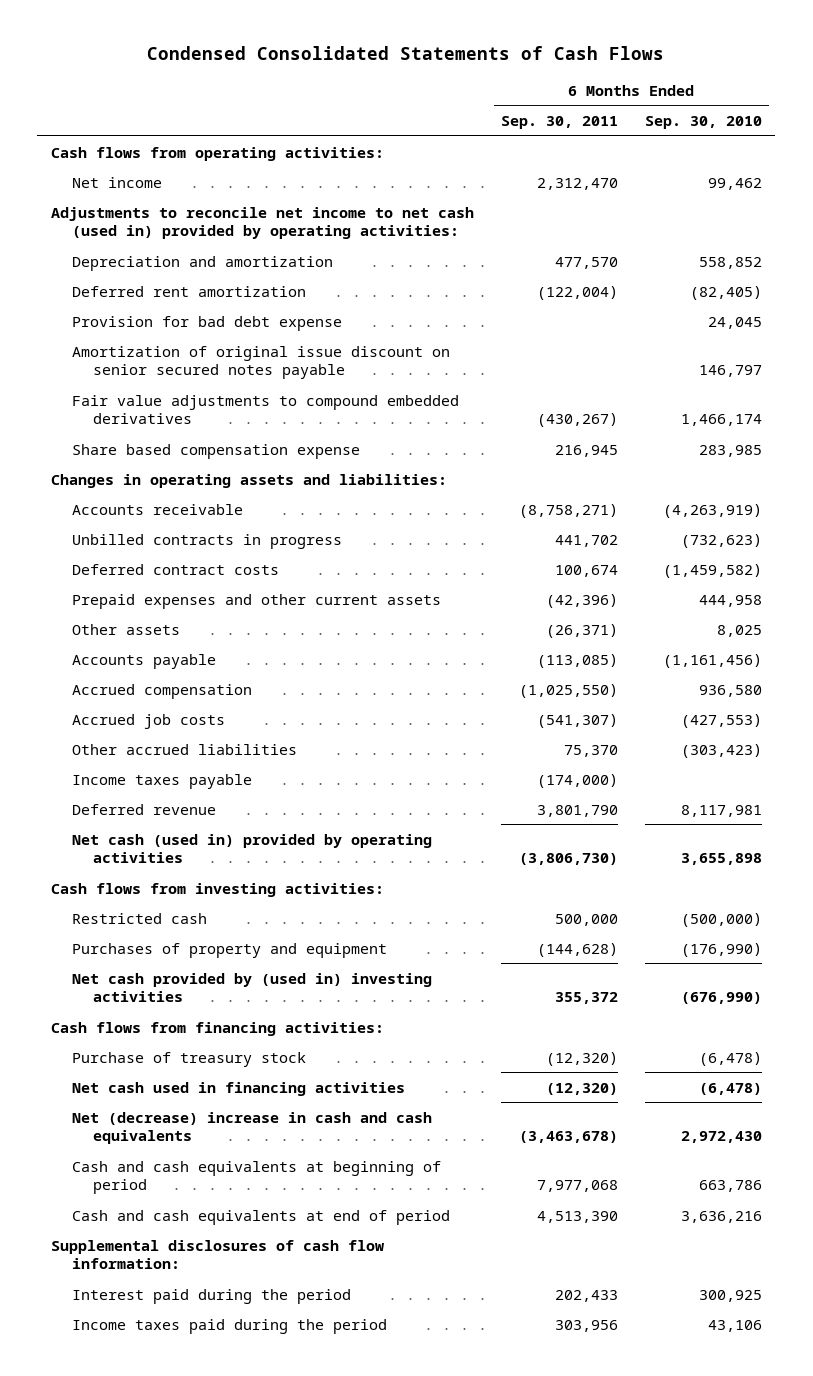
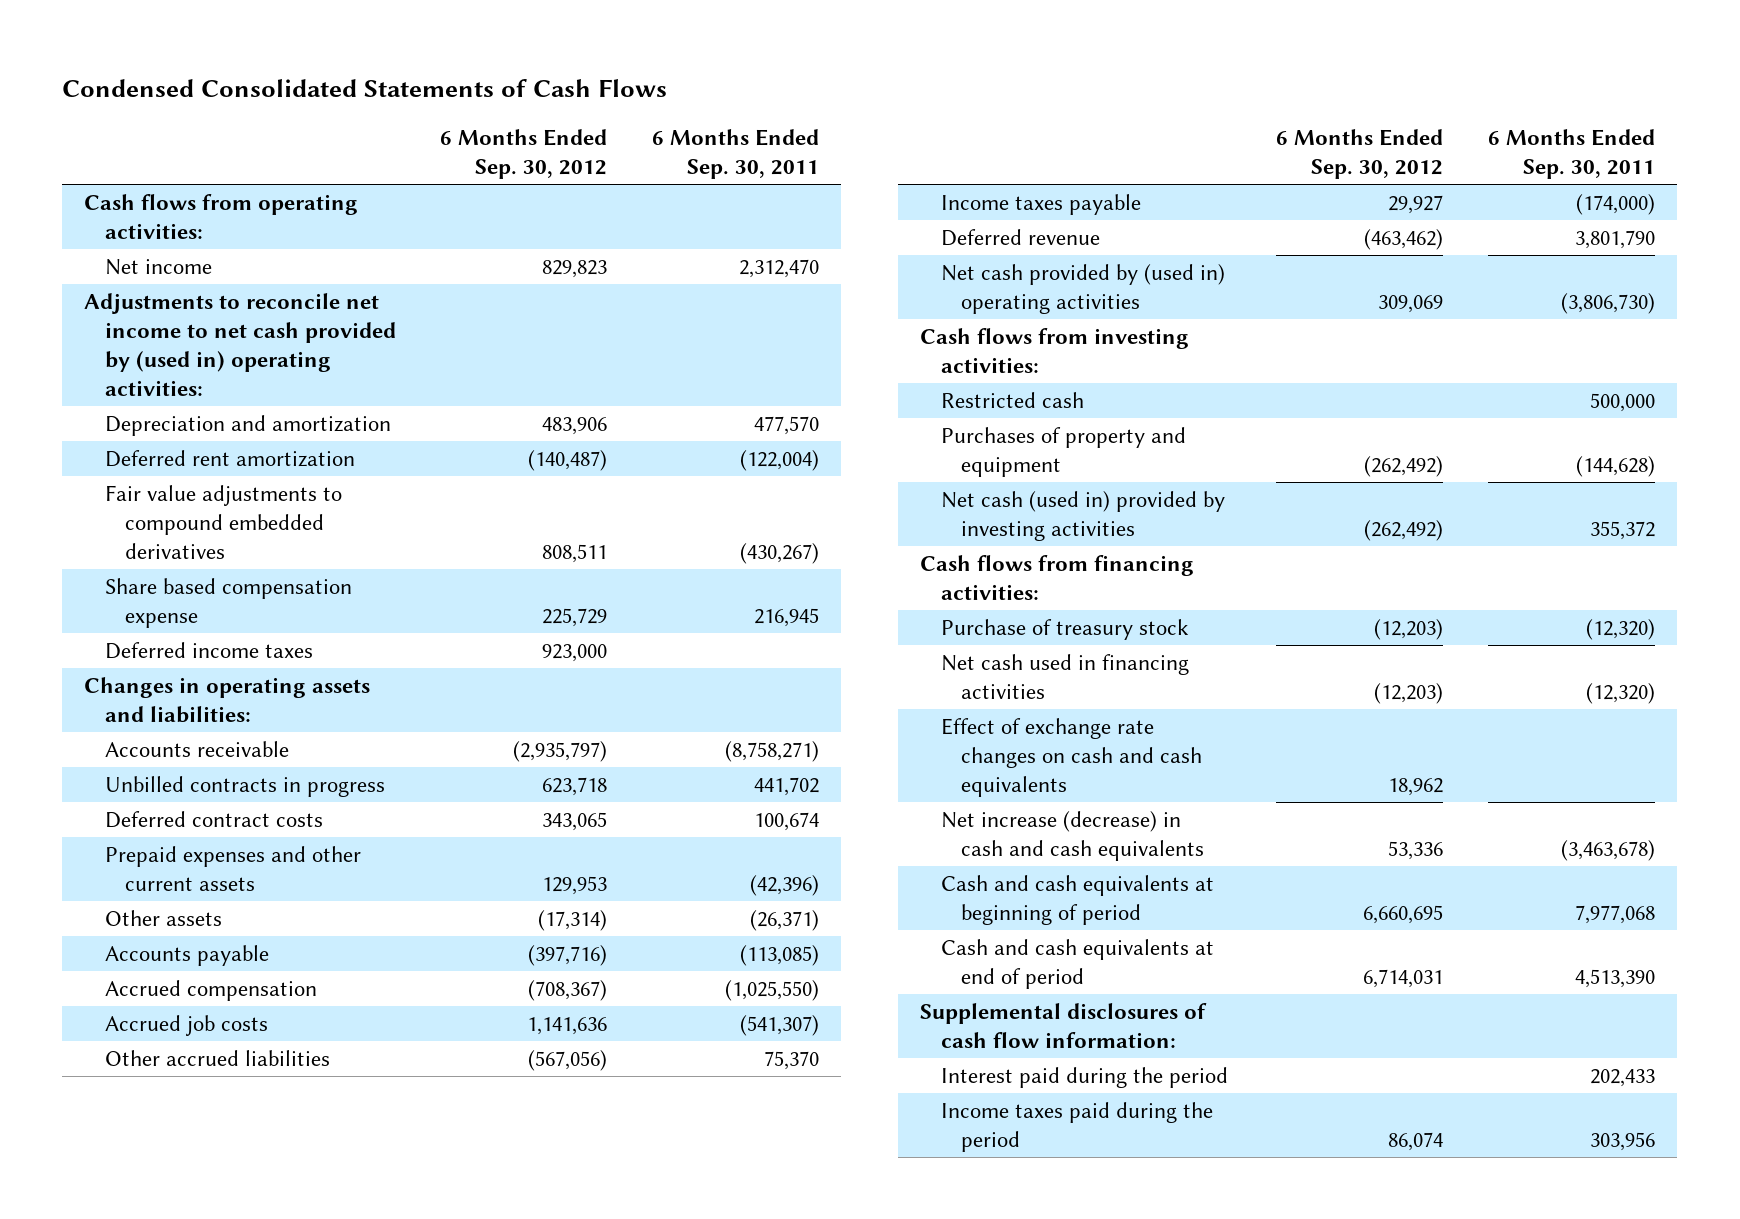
[644,116,762,130] Sep. 30, 2010 -> none
none -> [440,129,608,180] 6 Months Ended Sep. 30, 2012
[50,206,474,240] Adjustments to reconcile net income to net cash (used in) provided by operating activities: -> [84,293,396,396] Adjustments to reconcile net income to net cash provided by (used in) operating activities:
[71,315,342,331] Provision for bad debt expense -> none
[71,345,450,380] Amortization of original issue discount on senior secured notes payable -> none
none -> [104,642,313,660] Deferred income taxes
[71,833,432,864] Net cash (used in) provided by operating activities -> [940,264,1225,314] Net cash provided by (used in) operating activities
[71,972,432,1003] Net cash provided by (used in) investing activities -> [940,491,1225,541] Net cash (used in) provided by investing activities
none -> [940,718,1203,797] Effect of exchange rate changes on cash and cash equivalents
[71,1111,432,1145] Net (decrease) increase in cash and cash equivalents -> [940,811,1205,861] Net increase (decrease) in cash and cash equivalents

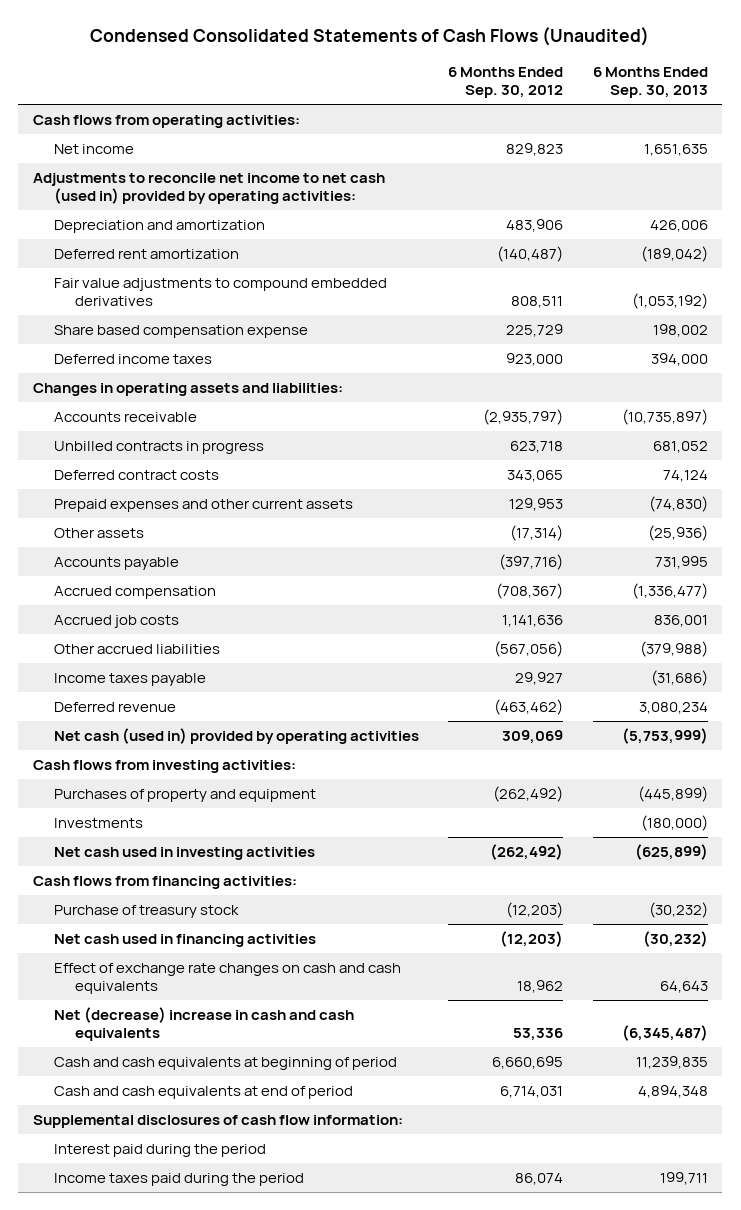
[62,79,668,98] Condensed Consolidated Statements of Cash Flows -> [90,26,650,46] Condensed Consolidated Statements of Cash Flows (Unaudited)
[652,129,820,180] 6 Months Ended Sep. 30, 2011 -> none
none -> [592,67,708,99] 6 Months Ended Sep. 30, 2013
[84,293,396,396] Adjustments to reconcile net income to net cash provided by (used in) operating activities: -> [33,172,386,205] Adjustments to reconcile net income to net cash (used in) provided by operating activities:
[940,264,1225,314] Net cash provided by (used in) operating activities -> [54,727,420,744] Net cash (used in) provided by operating activities
[940,392,1084,409] Restricted cash -> none
none -> [54,817,144,828] Investments
[940,491,1225,541] Net cash (used in) provided by investing activities -> [54,846,316,860] Net cash used in investing activities
[940,811,1205,861] Net increase (decrease) in cash and cash equivalents -> [54,1006,355,1042] Net (decrease) increase in cash and cash equivalents

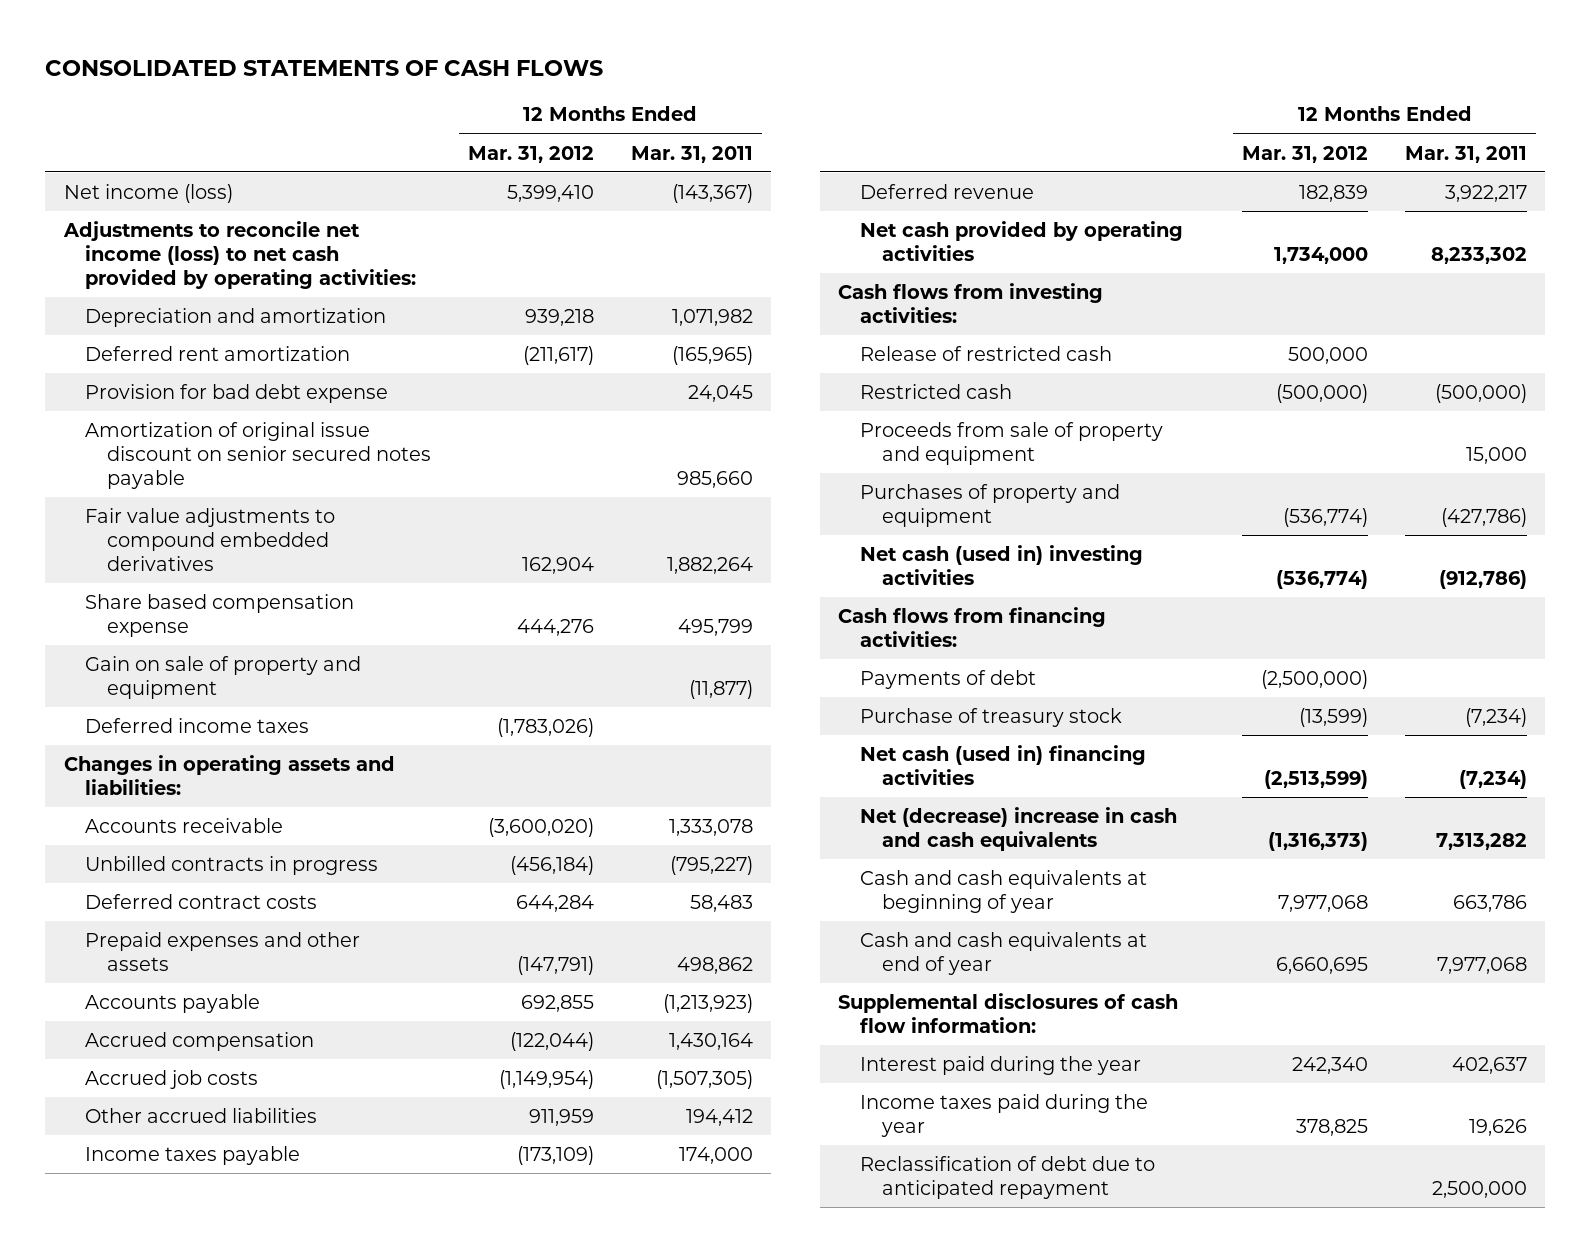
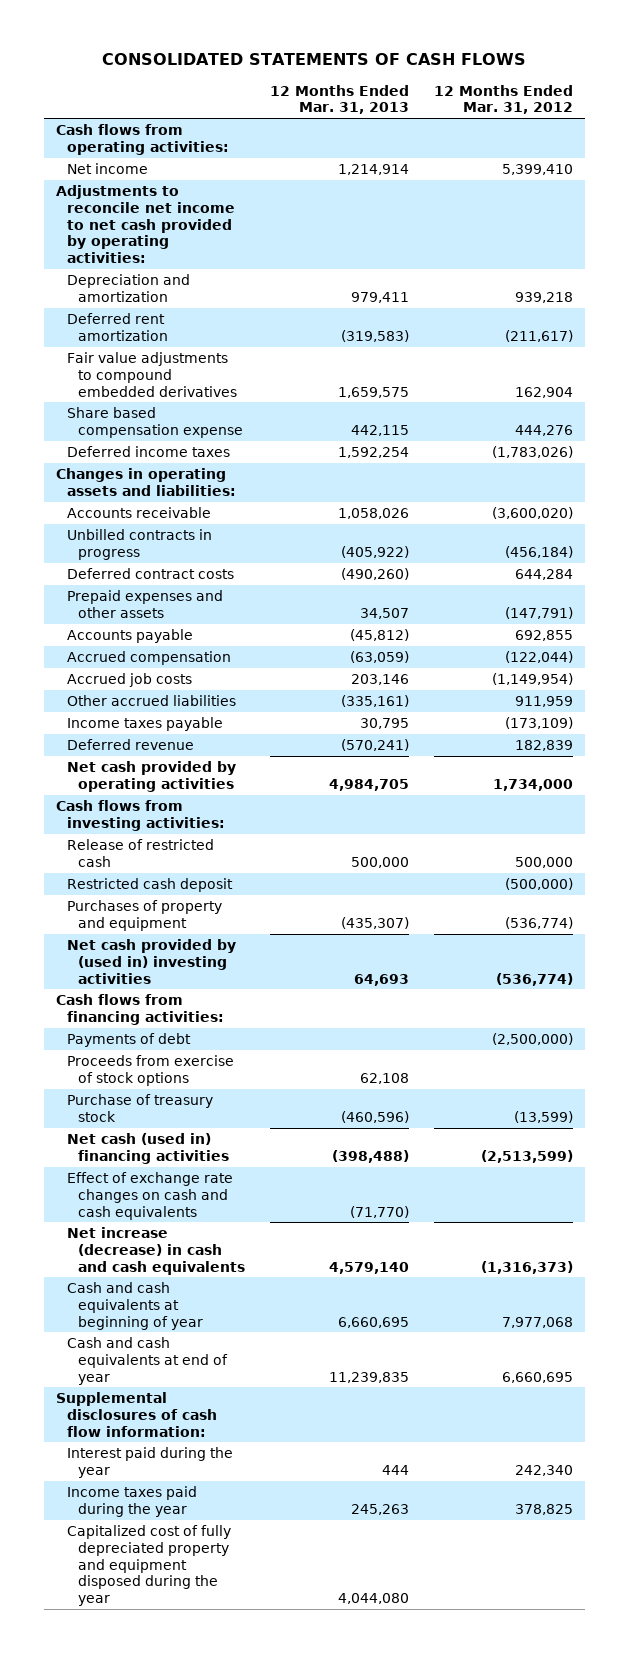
[630,145,753,163] Mar. 31, 2011 -> none
none -> [269,84,409,115] 12 Months Ended Mar. 31, 2013
none -> [56,124,229,155] Cash flows from operating activities:
[63,183,233,203] Net income (loss) -> [66,163,148,175] Net income
[62,220,417,289] Adjustments to reconcile net income (loss) to net cash provided by operating activities: -> [56,185,235,263] Adjustments to reconcile net income to net cash provided by operating activities:
[85,383,389,403] Provision for bad debt expense -> none
[85,421,432,489] Amortization of original issue discount on senior secured notes payable -> none
[85,655,362,699] Gain on sale of property and equipment -> none
[859,421,1163,465] Proceeds from sale of property and equipment -> none
[859,383,1012,399] Restricted cash -> [66,878,233,893] Restricted cash deposit
[859,544,1143,585] Net cash (used in) investing activities -> [66,939,236,984] Net cash provided by (used in) investing activities
none -> [66,1055,234,1086] Proceeds from exercise of stock options
none -> [66,1172,233,1220] Effect of exchange rate changes on cash and cash equivalents
[859,806,1177,851] Net (decrease) increase in cash and cash equivalents -> [66,1227,245,1275] Net increase (decrease) in cash and cash equivalents
[859,1155,1155,1199] Reclassification of debt due to anticipated repayment -> none
none -> [66,1525,231,1606] Capitalized cost of fully depreciated property and equipment disposed during the year

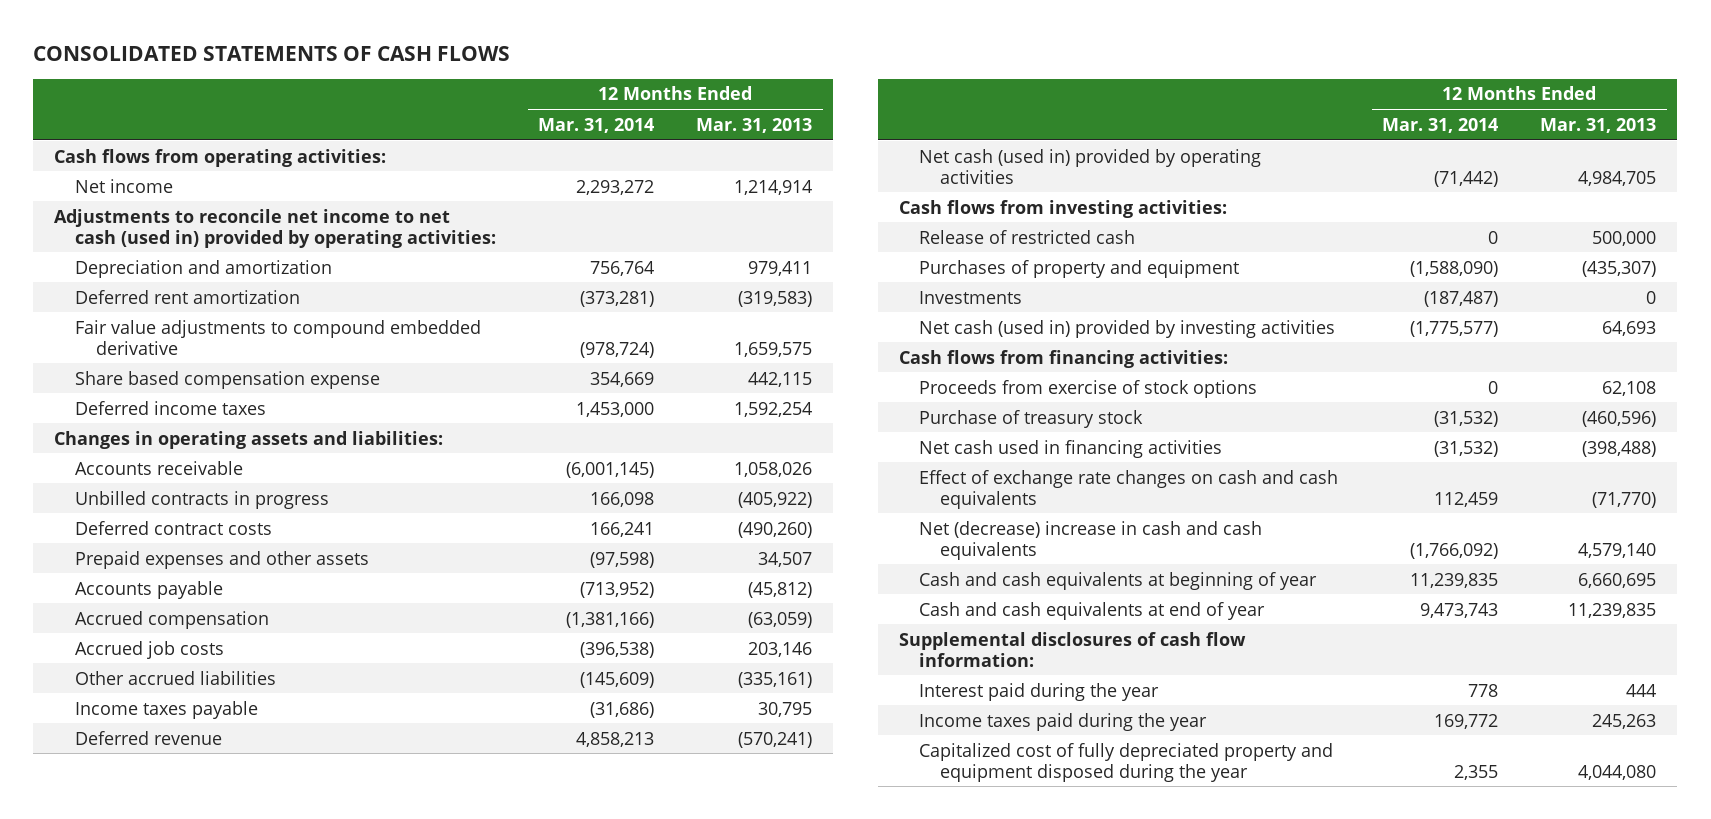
[433,84,573,115] 12 Months Ended Mar. 31, 2012 -> none
none -> [538,117,655,133] Mar. 31, 2014
[56,185,235,263] Adjustments to reconcile net income to net cash provided by operating activities: -> [54,208,496,248] Adjustments to reconcile net income to net cash (used in) provided by operating activities:
[66,352,237,397] Fair value adjustments to compound embedded derivatives -> [74,319,481,355] Fair value adjustments to compound embedded derivative
[66,761,236,792] Net cash provided by operating activities -> [919,148,1262,184] Net cash (used in) provided by operating activities
[66,878,233,893] Restricted cash deposit -> none
none -> [919,290,1023,304] Investments
[66,939,236,984] Net cash provided by (used in) investing activities -> [919,319,1336,338] Net cash (used in) provided by investing activities
[66,1033,191,1048] Payments of debt -> none
[66,1133,229,1164] Net cash (used in) financing activities -> [919,439,1223,458] Net cash used in financing activities
[66,1227,245,1275] Net increase (decrease) in cash and cash equivalents -> [919,520,1263,560] Net (decrease) increase in cash and cash equivalents

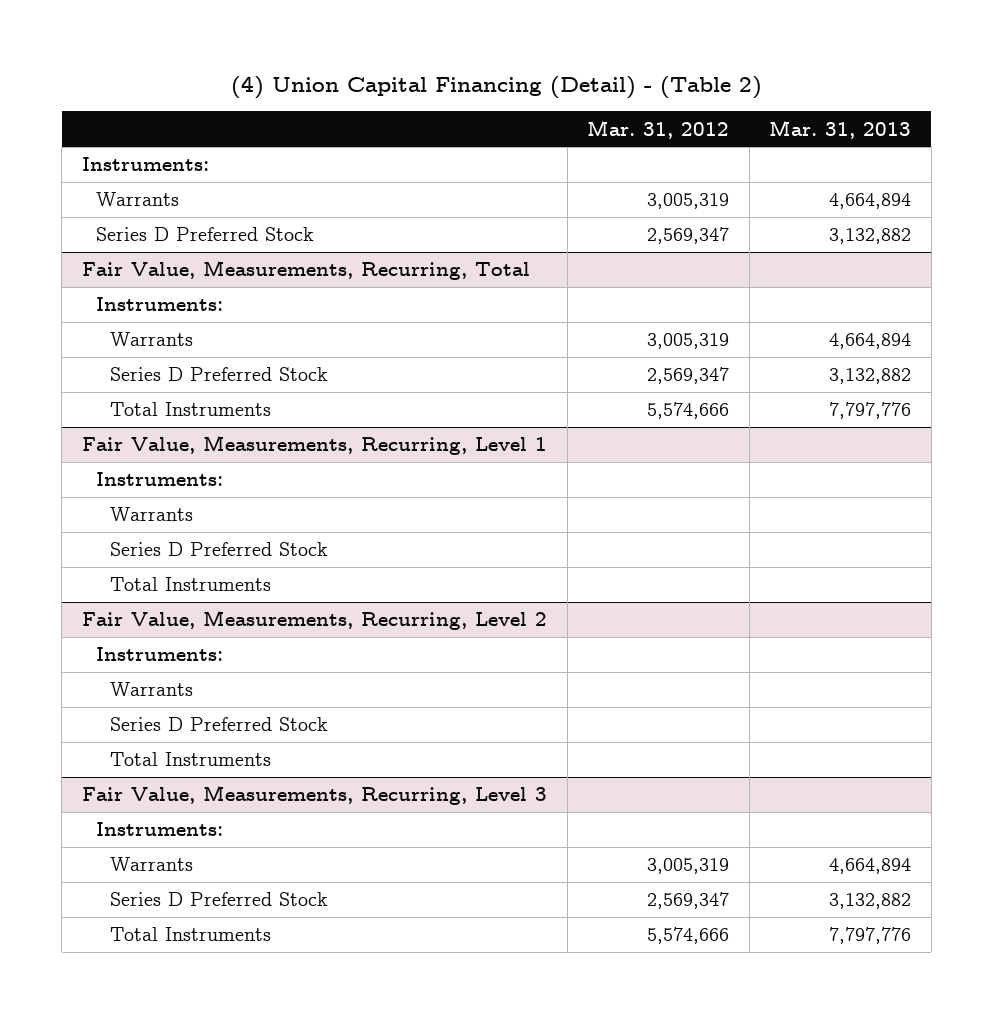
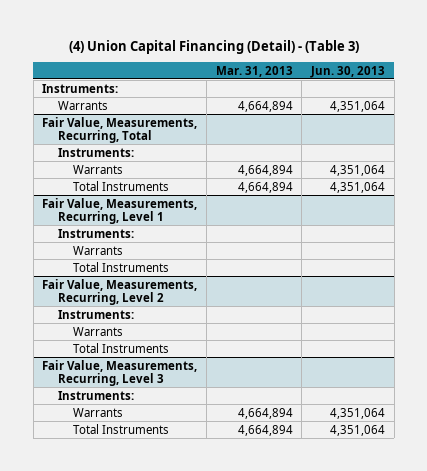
[230,76,762,100] (4) Union Capital Financing (Detail) - (Table 2) -> [68,39,359,54] (4) Union Capital Financing (Detail) - (Table 3)
[587,119,730,139] Mar. 31, 2012 -> none
none -> [310,65,386,78] Jun. 30, 2013
[95,227,314,242] Series D Preferred Stock -> none
[109,367,328,382] Series D Preferred Stock -> none
[829,402,912,420] 7,797,776 -> [237,181,293,193] 4,664,894
[109,542,328,557] Series D Preferred Stock -> none
[109,717,328,732] Series D Preferred Stock -> none
[109,892,328,907] Series D Preferred Stock -> none
[829,927,912,945] 7,797,776 -> [237,424,293,436] 4,664,894

